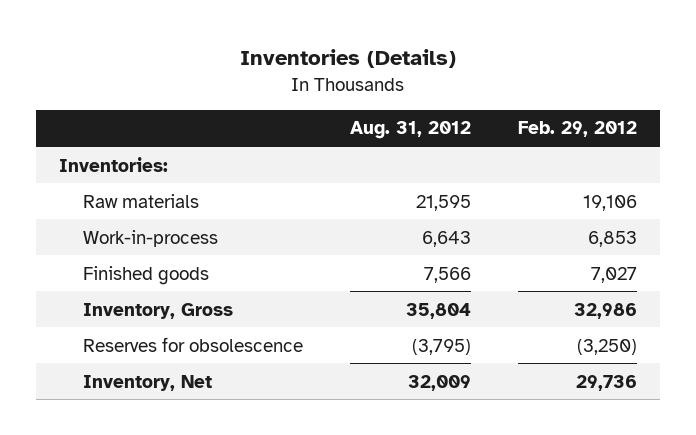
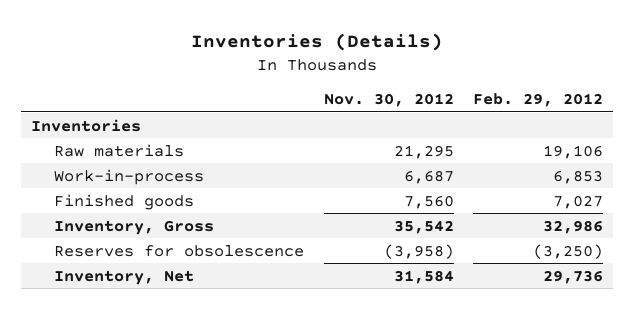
[350,121,472,140] Aug. 31, 2012 -> none
none -> [323,93,454,108] Nov. 30, 2012
[59,156,169,172] Inventories: -> [30,118,141,132] Inventories

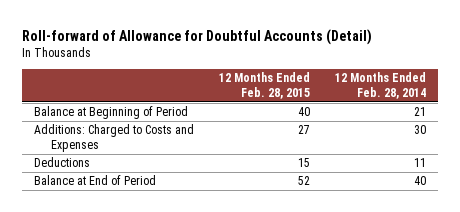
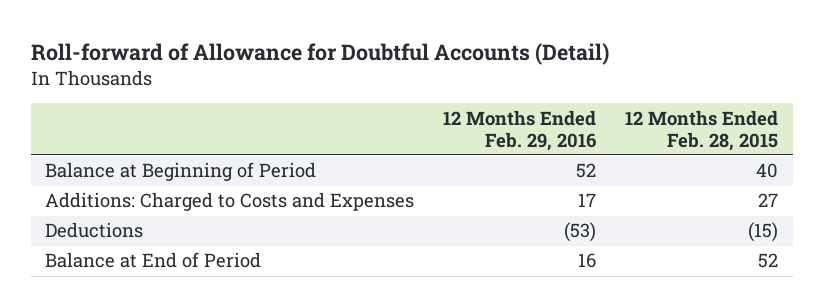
[334,72,426,99] 12 Months Ended Feb. 28, 2014 -> none
none -> [443,109,597,151] 12 Months Ended Feb. 29, 2016
[298,158,311,168] 15 -> [748,222,779,243] (15)

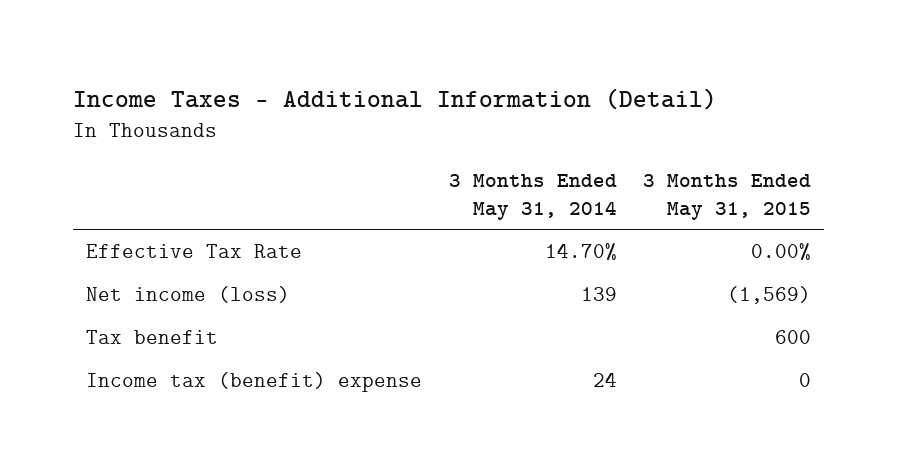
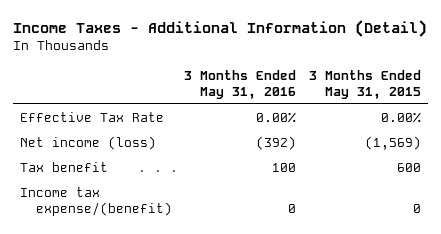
[448,174,617,220] 3 Months Ended May 31, 2014 -> none
none -> [184,69,297,99] 3 Months Ended May 31, 2016
[86,372,423,393] Income tax (benefit) expense -> [19,186,172,216] Income tax expense/(benefit)

